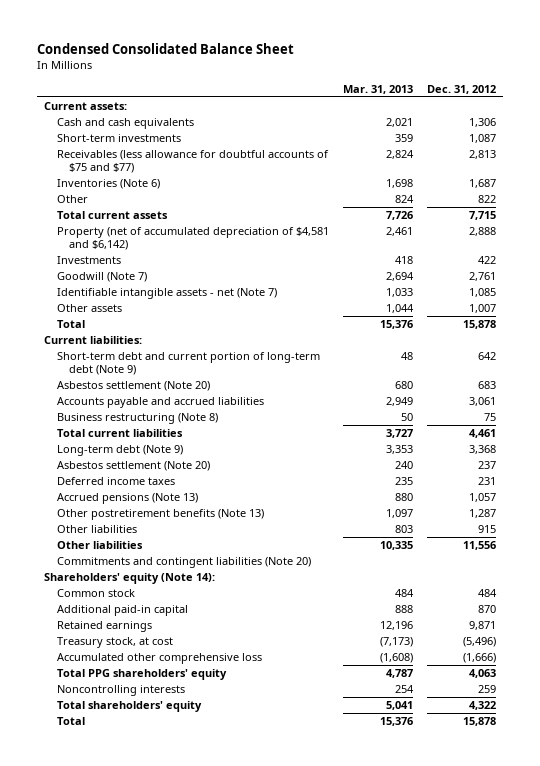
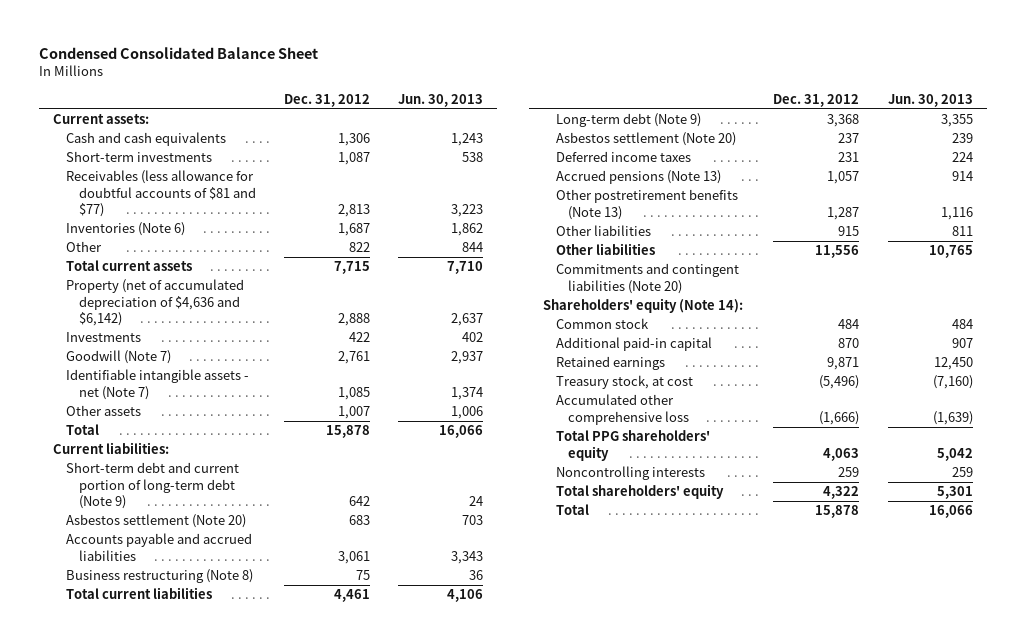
[342,84,413,94] Mar. 31, 2013 -> none
none -> [397,93,483,107] Jun. 30, 2013
[56,150,329,174] Receivables (less allowance for doubtful accounts of $75 and $77) -> [66,170,256,217] Receivables (less allowance for doubtful accounts of $81 and $77)
[56,227,329,251] Property (net of accumulated depreciation of $4,581 and $6,142) -> [66,279,245,326] Property (net of accumulated depreciation of $4,636 and $6,142)

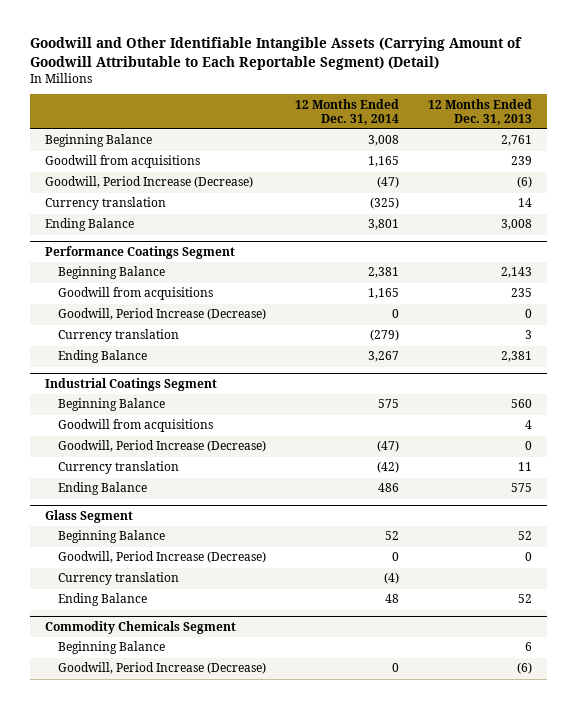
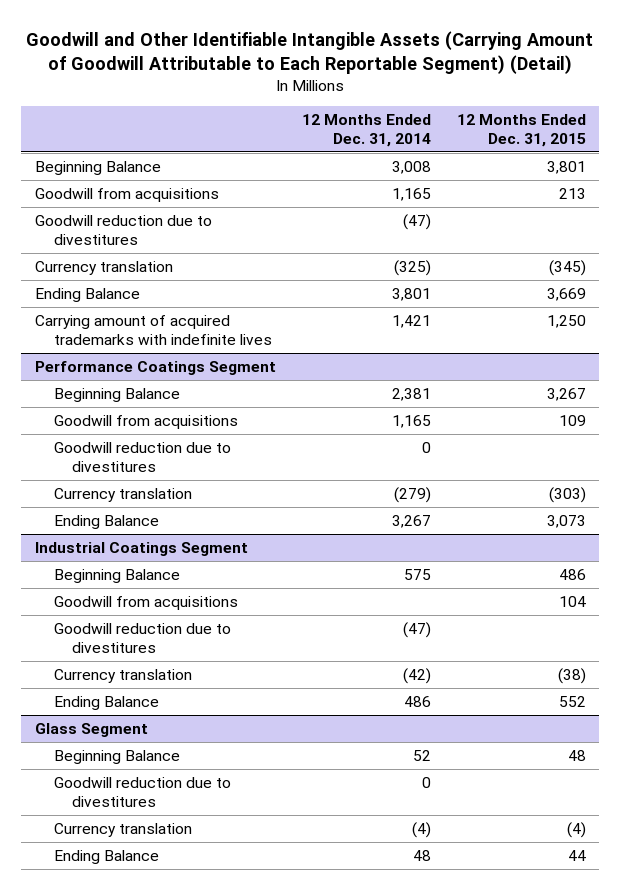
[428,98,533,125] 12 Months Ended Dec. 31, 2013 -> none
none -> [457,113,587,148] 12 Months Ended Dec. 31, 2015
[44,176,253,189] Goodwill, Period Increase (Decrease) -> [34,214,212,246] Goodwill reduction due to divestitures
none -> [34,314,272,346] Carrying amount of acquired trademarks with indefinite lives
[57,308,266,321] Goodwill, Period Increase (Decrease) -> [53,441,231,473] Goodwill reduction due to divestitures
[57,440,266,453] Goodwill, Period Increase (Decrease) -> [53,622,231,654] Goodwill reduction due to divestitures
[57,551,266,564] Goodwill, Period Increase (Decrease) -> [53,776,231,808] Goodwill reduction due to divestitures
[44,621,236,635] Commodity Chemicals Segment -> none
[57,641,165,655] Beginning Balance -> none
[57,662,266,675] Goodwill, Period Increase (Decrease) -> none

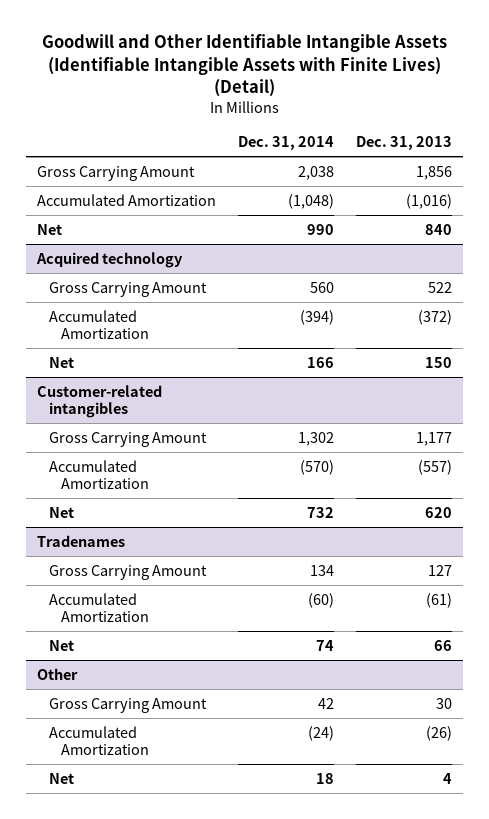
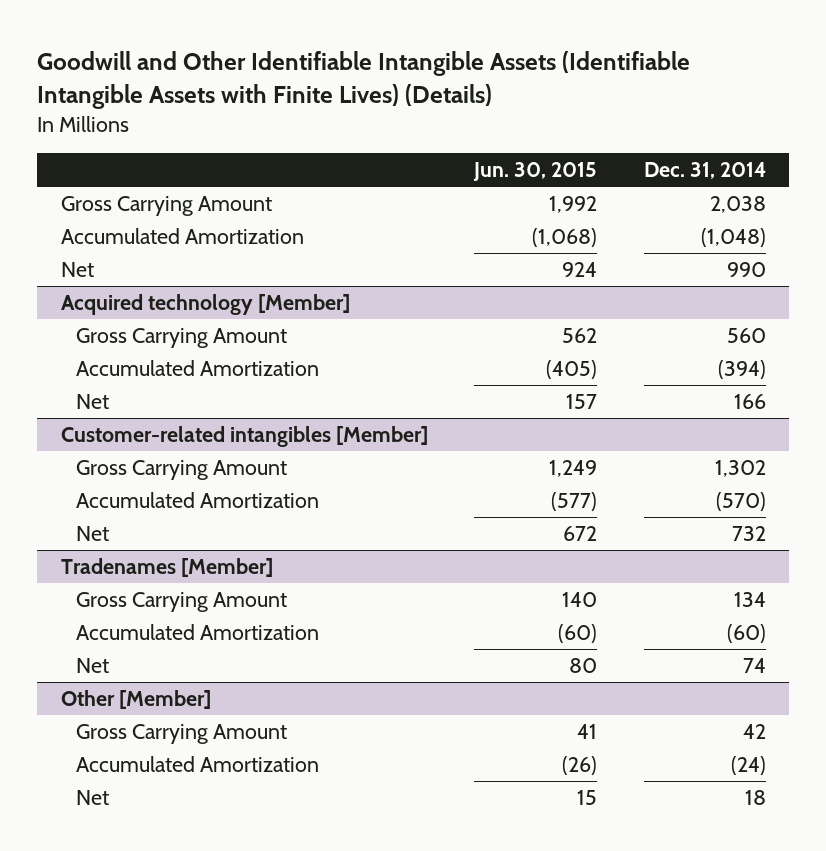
[41,34,447,98] Goodwill and Other Identifiable Intangible Assets (Identifiable Intangible Assets with Finite Lives) (Detail) -> [37,51,691,110] Goodwill and Other Identifiable Intangible Assets (Identifiable Intangible Assets with Finite Lives) (Details)
[356,135,453,150] Dec. 31, 2013 -> none
none -> [473,162,598,182] Jun. 30, 2015
[35,251,183,268] Acquired technology -> [60,293,350,315] Acquired technology [Member]
[36,384,162,418] Customer-related intangibles -> [60,425,428,447] Customer-related intangibles [Member]
[36,534,125,547] Tradenames -> [60,557,273,577] Tradenames [Member]
[36,667,78,680] Other -> [60,689,211,709] Other [Member]

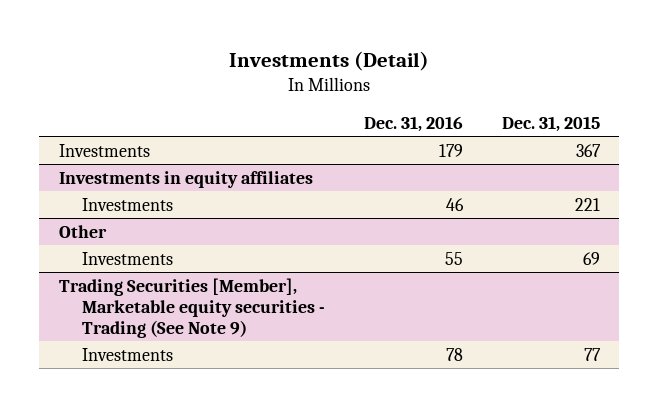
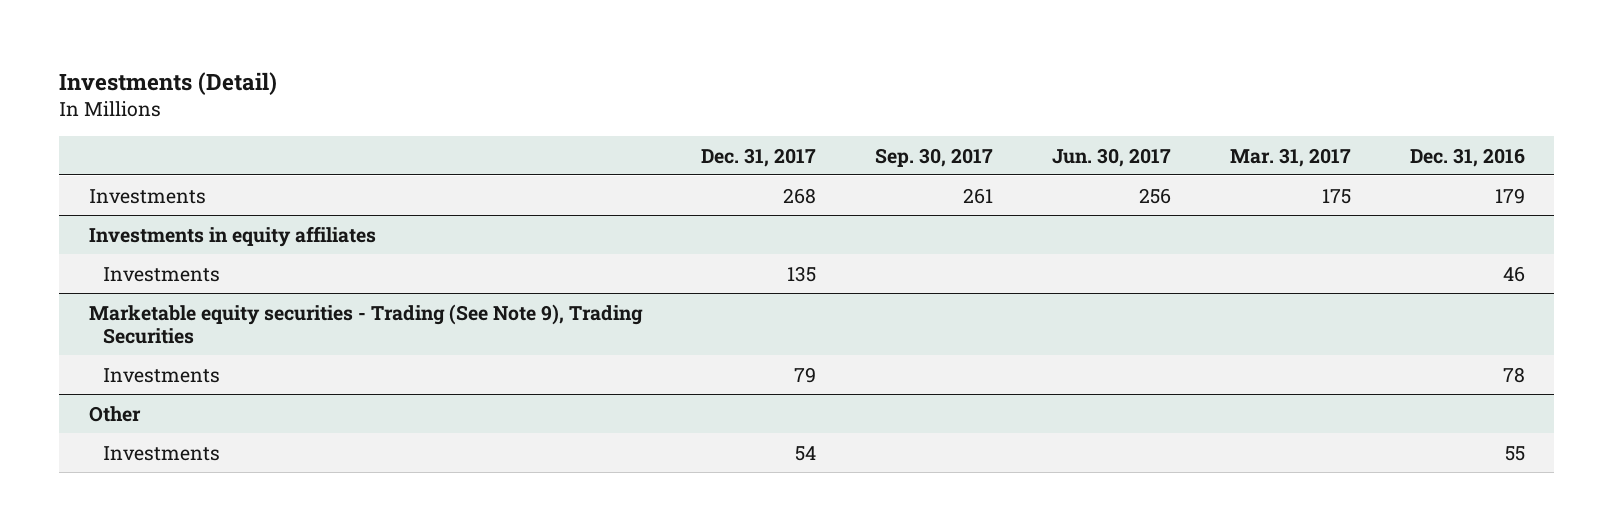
[501,115,600,132] Dec. 31, 2015 -> none
none -> [700,147,816,167] Dec. 31, 2017
none -> [874,147,993,167] Sep. 30, 2017
none -> [1051,147,1171,167] Jun. 30, 2017
none -> [1229,147,1351,167] Mar. 31, 2017
none -> [88,303,643,344] Marketable equity securities - Trading (See Note 9), Trading Securities
none -> [102,367,220,383] Investments
[58,277,325,338] Trading Securities [Member], Marketable equity securities - Trading (See Note 9) -> none
[81,347,173,361] Investments -> none

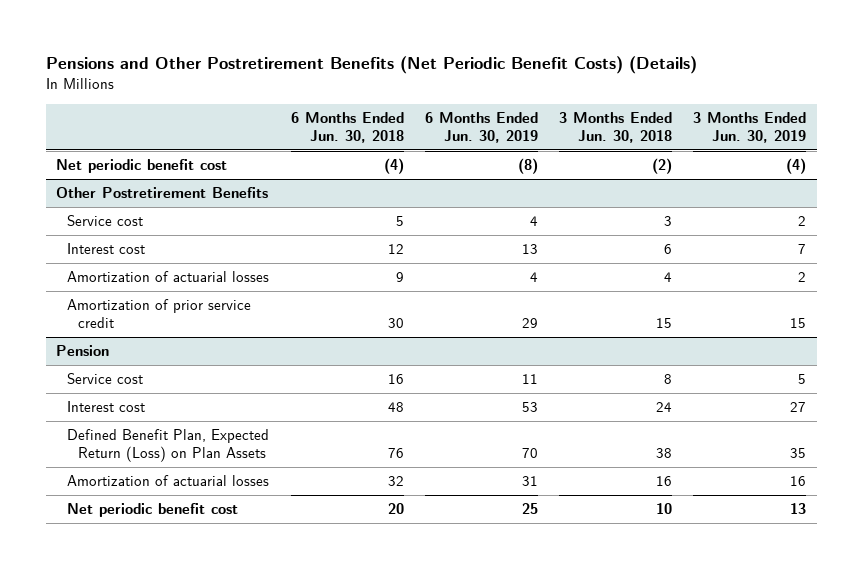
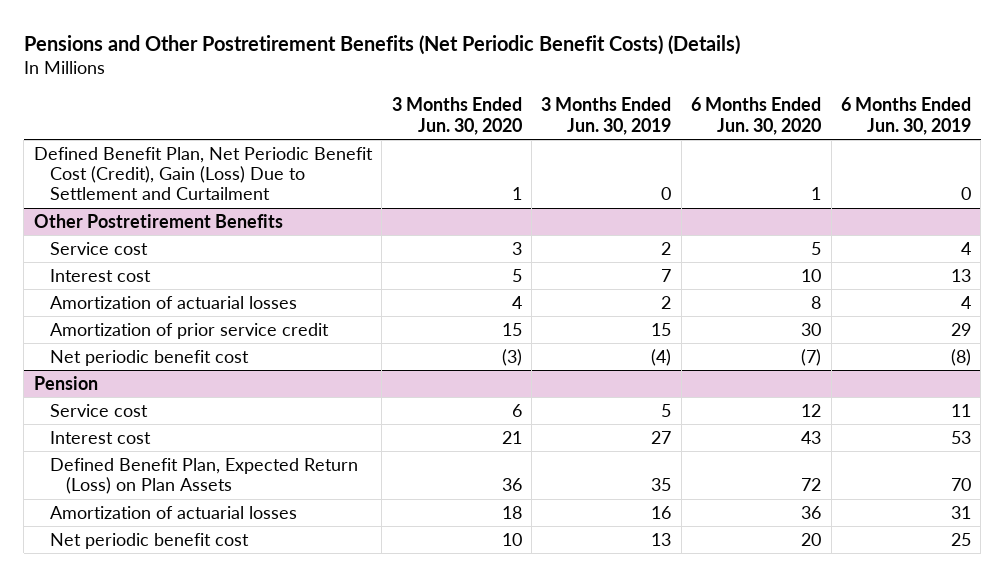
[290,112,404,143] 6 Months Ended Jun. 30, 2018 -> none
[558,112,672,143] 3 Months Ended Jun. 30, 2018 -> none
none -> [391,97,522,135] 3 Months Ended Jun. 30, 2020
none -> [691,97,822,135] 6 Months Ended Jun. 30, 2020
[56,159,228,174] Net periodic benefit cost -> none
none -> [33,146,373,201] Defined Benefit Plan, Net Periodic Benefit Cost (Credit), Gain (Loss) Due to Settlement and Curtailment
none -> [49,349,249,366] Net periodic benefit cost

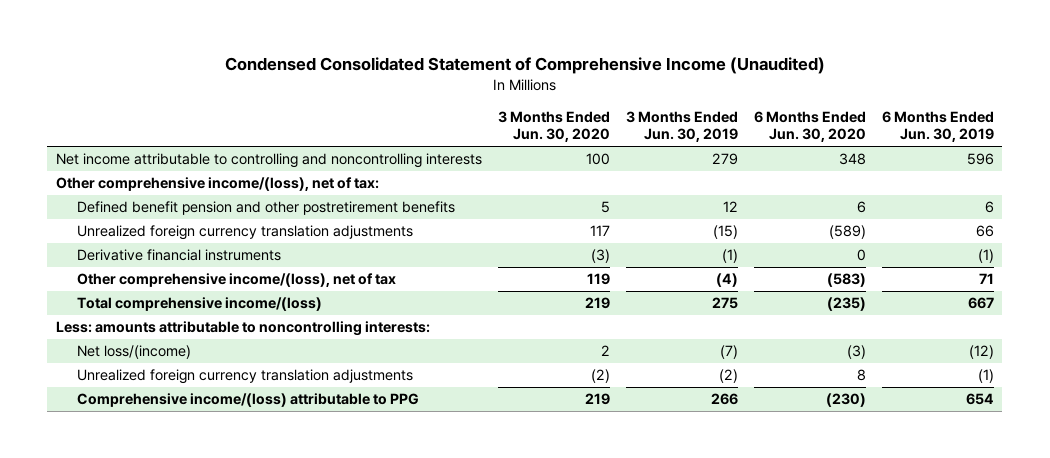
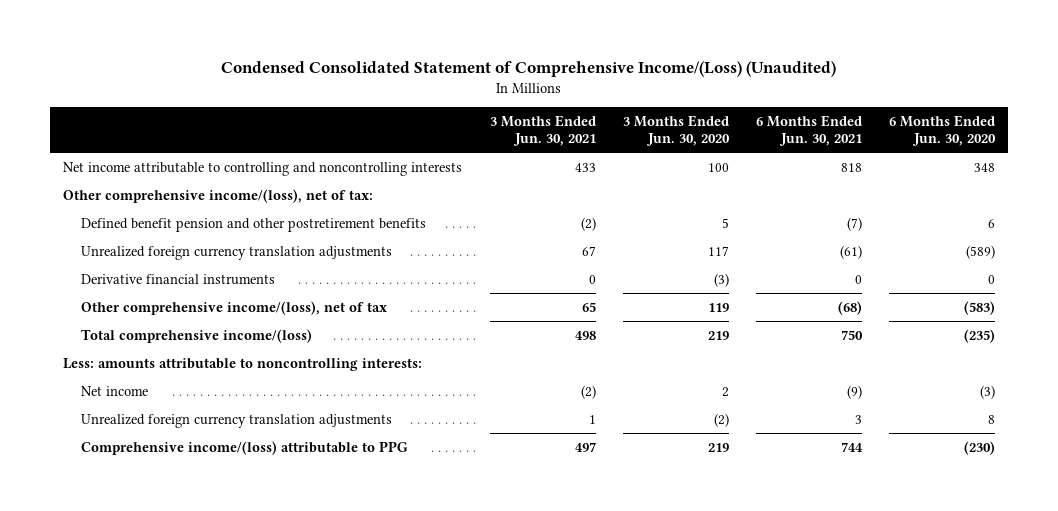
[224,57,825,75] Condensed Consolidated Statement of Comprehensive Income (Unaudited) -> [221,60,837,77] Condensed Consolidated Statement of Comprehensive Income/(Loss) (Unaudited)
[625,110,738,143] 3 Months Ended Jun. 30, 2019 -> none
[882,110,995,143] 6 Months Ended Jun. 30, 2019 -> none
none -> [489,115,596,147] 3 Months Ended Jun. 30, 2021
none -> [755,115,862,147] 6 Months Ended Jun. 30, 2021
[77,345,192,360] Net loss/(income) -> [80,385,148,396] Net income

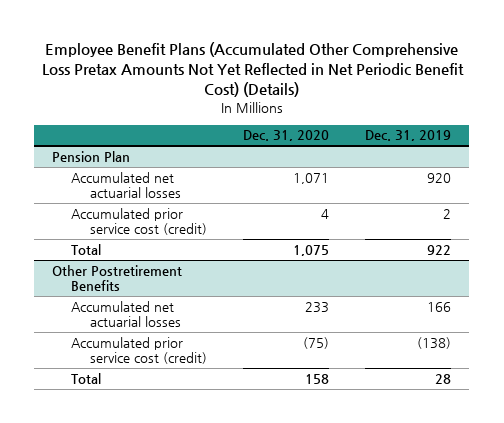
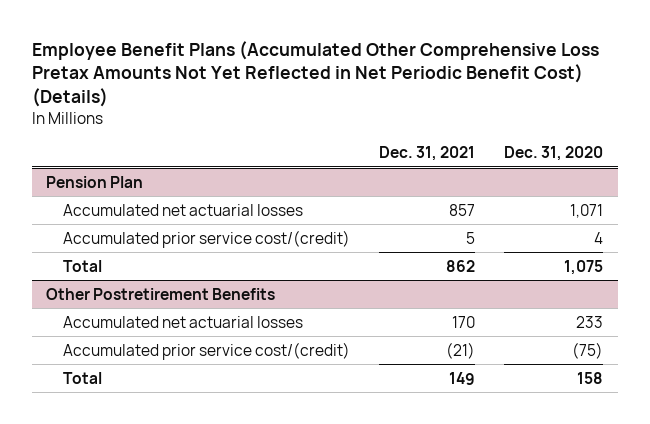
[365,130,452,142] Dec. 31, 2019 -> none
none -> [379,146,476,162] Dec. 31, 2021
[71,207,208,235] Accumulated prior service cost (credit) -> [62,229,350,248] Accumulated prior service cost/(credit)
[71,336,208,364] Accumulated prior service cost (credit) -> [62,341,350,360] Accumulated prior service cost/(credit)

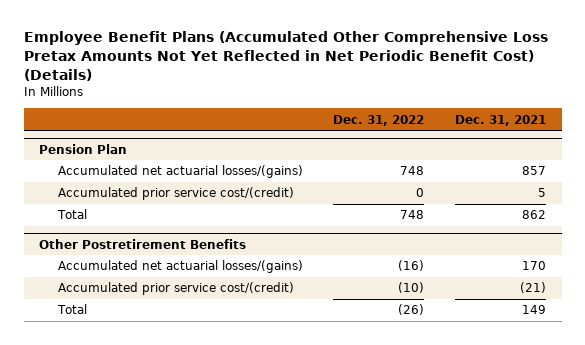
[504,146,604,162] Dec. 31, 2020 -> none
none -> [333,114,425,126] Dec. 31, 2022
[62,203,303,216] Accumulated net actuarial losses -> [57,165,303,179] Accumulated net actuarial losses/(gains)
[62,315,303,328] Accumulated net actuarial losses -> [57,260,303,274] Accumulated net actuarial losses/(gains)

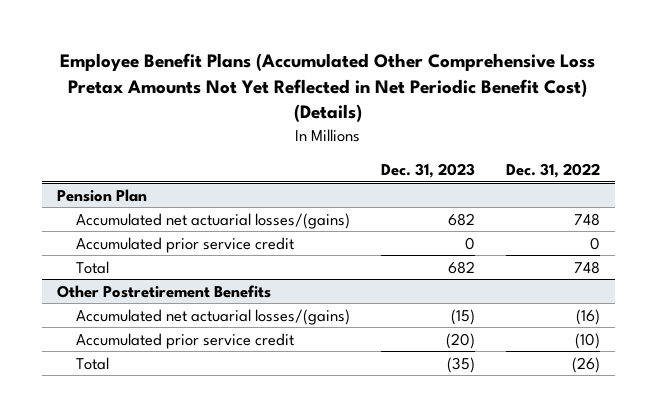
[455,114,547,126] Dec. 31, 2021 -> none
none -> [381,162,476,178] Dec. 31, 2023
[57,187,294,201] Accumulated prior service cost/(credit) -> [76,236,295,253] Accumulated prior service credit
[57,282,294,296] Accumulated prior service cost/(credit) -> [76,332,295,349] Accumulated prior service credit

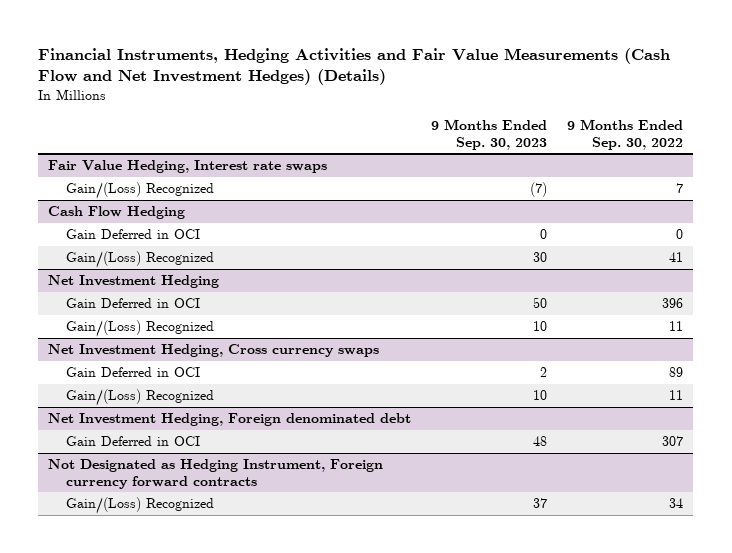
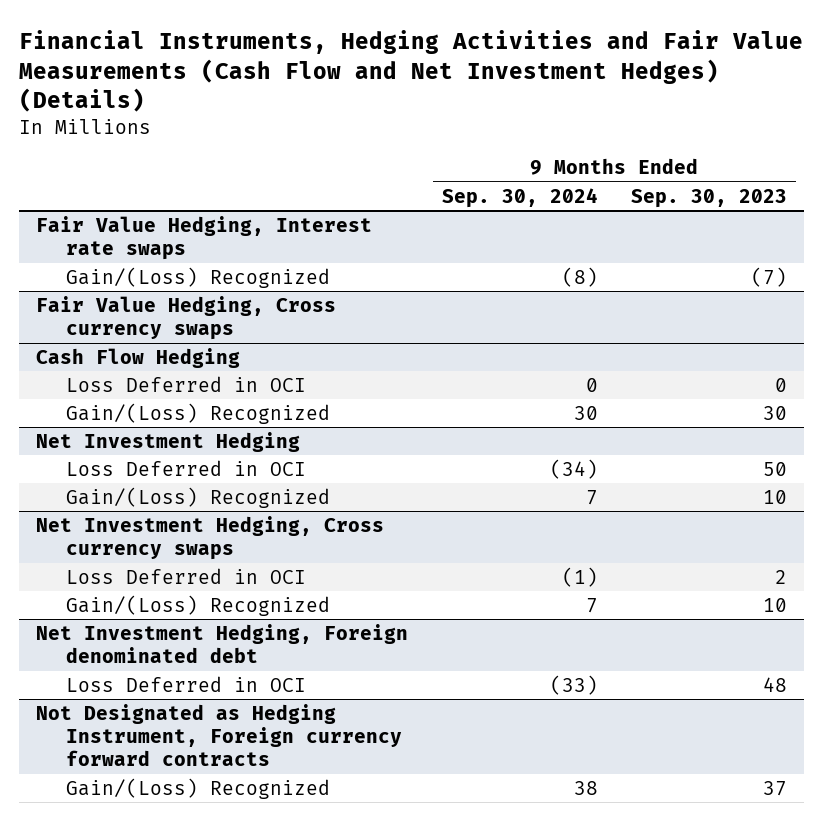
[567,119,684,150] 9 Months Ended Sep. 30, 2022 -> none
none -> [441,187,598,208] Sep. 30, 2024
none -> [36,295,337,341] Fair Value Hedging, Cross currency swaps
[66,229,201,240] Gain Deferred in OCI -> [65,375,306,392] Loss Deferred in OCI
[66,298,201,309] Gain Deferred in OCI -> [65,459,306,476] Loss Deferred in OCI
[66,367,201,378] Gain Deferred in OCI -> [65,567,306,584] Loss Deferred in OCI
[66,436,201,447] Gain Deferred in OCI -> [65,675,306,692] Loss Deferred in OCI

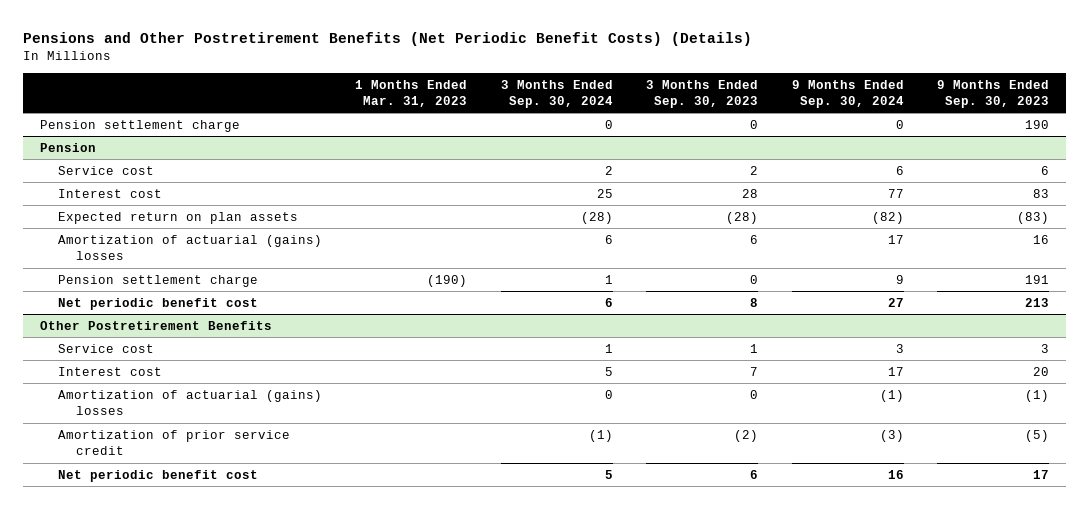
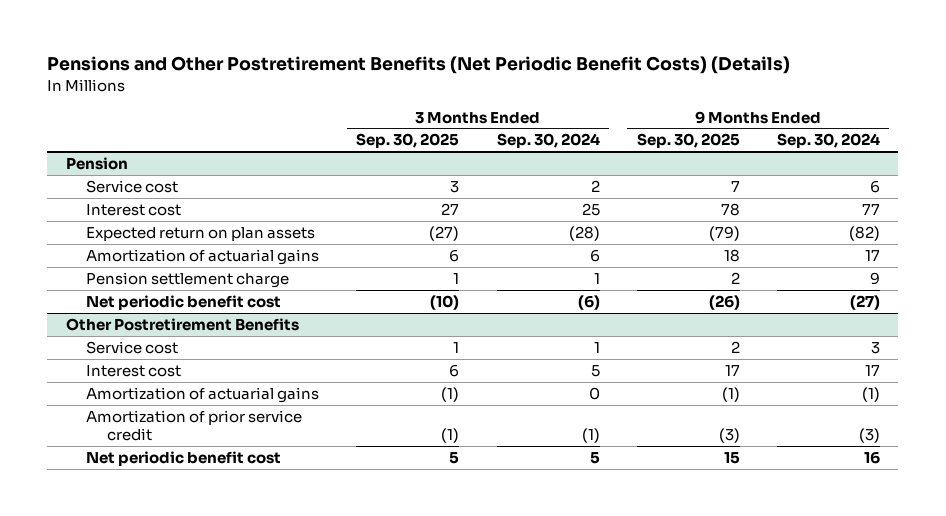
[355,79,468,107] 1 Months Ended Mar. 31, 2023 -> none
[646,79,759,108] 3 Months Ended Sep. 30, 2023 -> none
[936,79,1049,108] 9 Months Ended Sep. 30, 2023 -> none
none -> [356,133,460,149] Sep. 30, 2025
none -> [636,133,740,149] Sep. 30, 2025
[40,119,241,132] Pension settlement charge -> none
[58,234,323,261] Amortization of actuarial (gains) losses -> [86,248,320,265] Amortization of actuarial gains
[604,297,613,307] 6 -> [577,294,600,310] (6)
[887,297,904,307] 27 -> [849,294,880,310] (27)
[58,389,323,416] Amortization of actuarial (gains) losses -> [86,386,320,403] Amortization of actuarial gains

